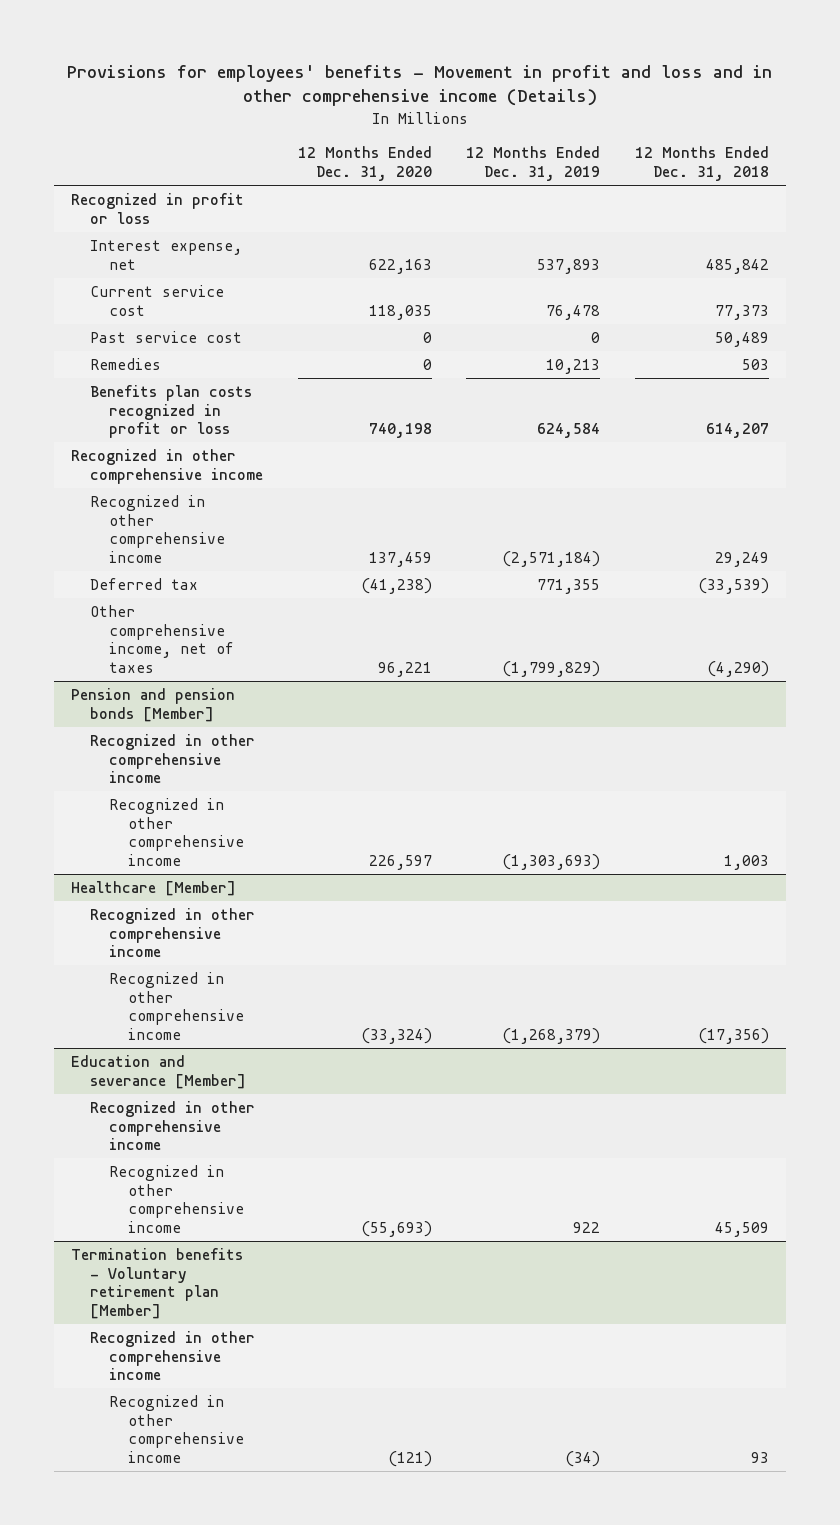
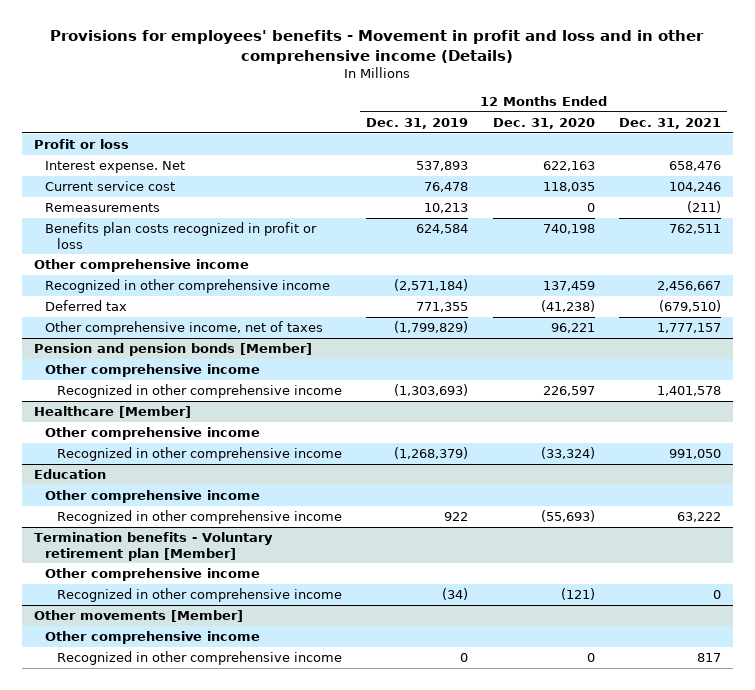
[634,146,769,182] 12 Months Ended Dec. 31, 2018 -> none
none -> [618,117,721,129] Dec. 31, 2021
[70,192,244,224] Recognized in profit or loss -> [33,139,129,150] Profit or loss
[90,239,243,270] Interest expense, net -> [45,161,186,174] Interest expense. Net
[90,330,243,343] Past service cost -> none
[90,357,162,370] Remedies -> [45,203,161,213] Remeasurements
[70,448,264,484] Recognized in other comprehensive income -> [33,259,249,273] Other comprehensive income
[90,733,256,784] Recognized in other comprehensive income -> [45,364,261,378] Other comprehensive income
[90,907,256,958] Recognized in other comprehensive income -> [45,427,261,441] Other comprehensive income
[70,1054,247,1089] Education and severance [Member] -> [33,469,106,480] Education
[90,1100,256,1151] Recognized in other comprehensive income -> [45,490,261,504] Other comprehensive income
[90,1330,256,1381] Recognized in other comprehensive income -> [45,568,261,582] Other comprehensive income
none -> [33,610,243,623] Other movements [Member]
none -> [45,631,261,645] Other comprehensive income
none -> [56,651,342,666] Recognized in other comprehensive income

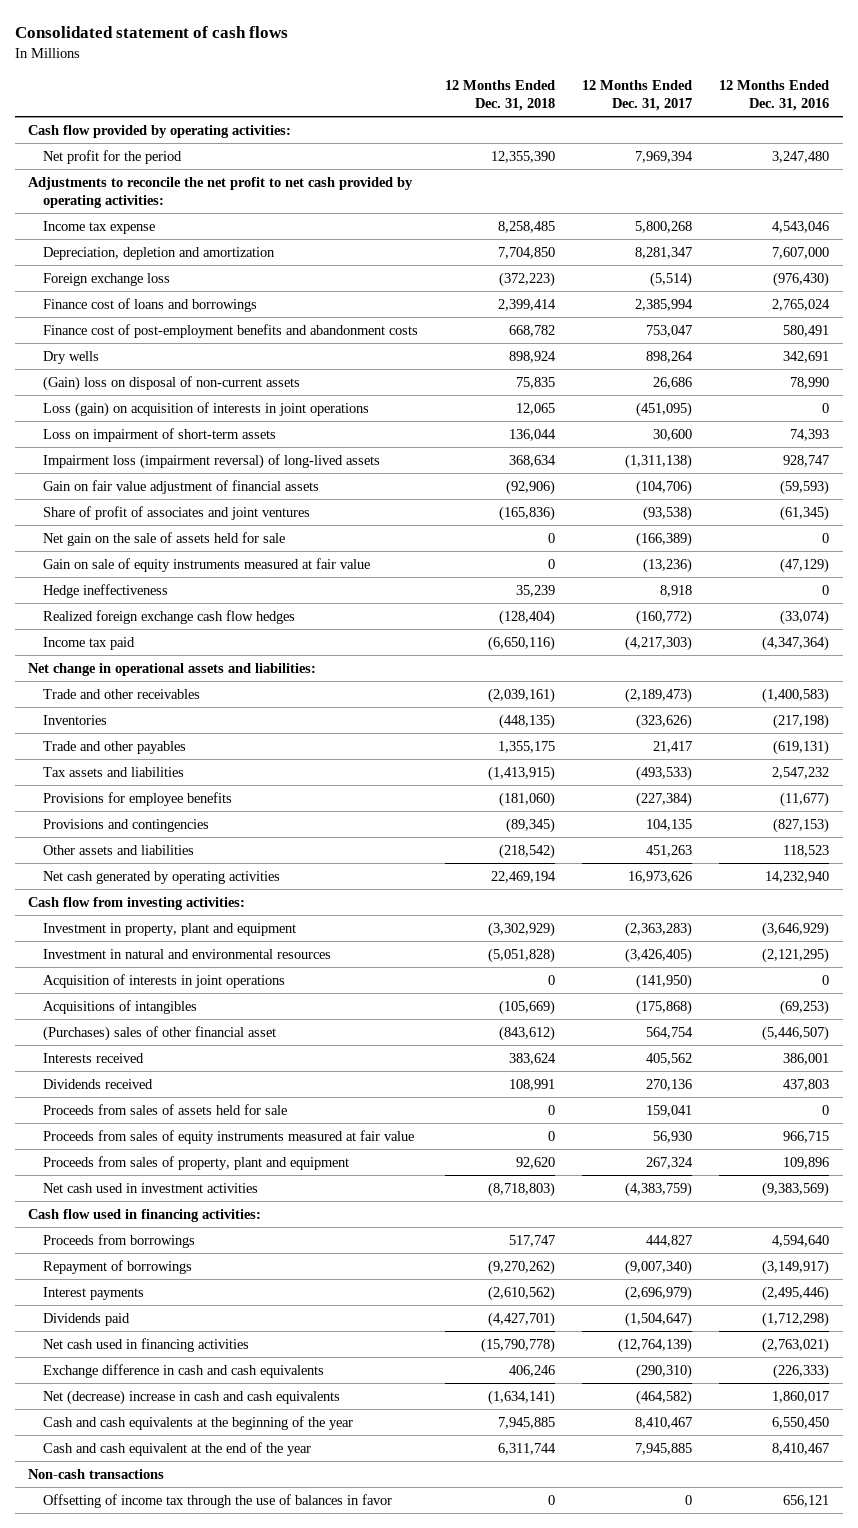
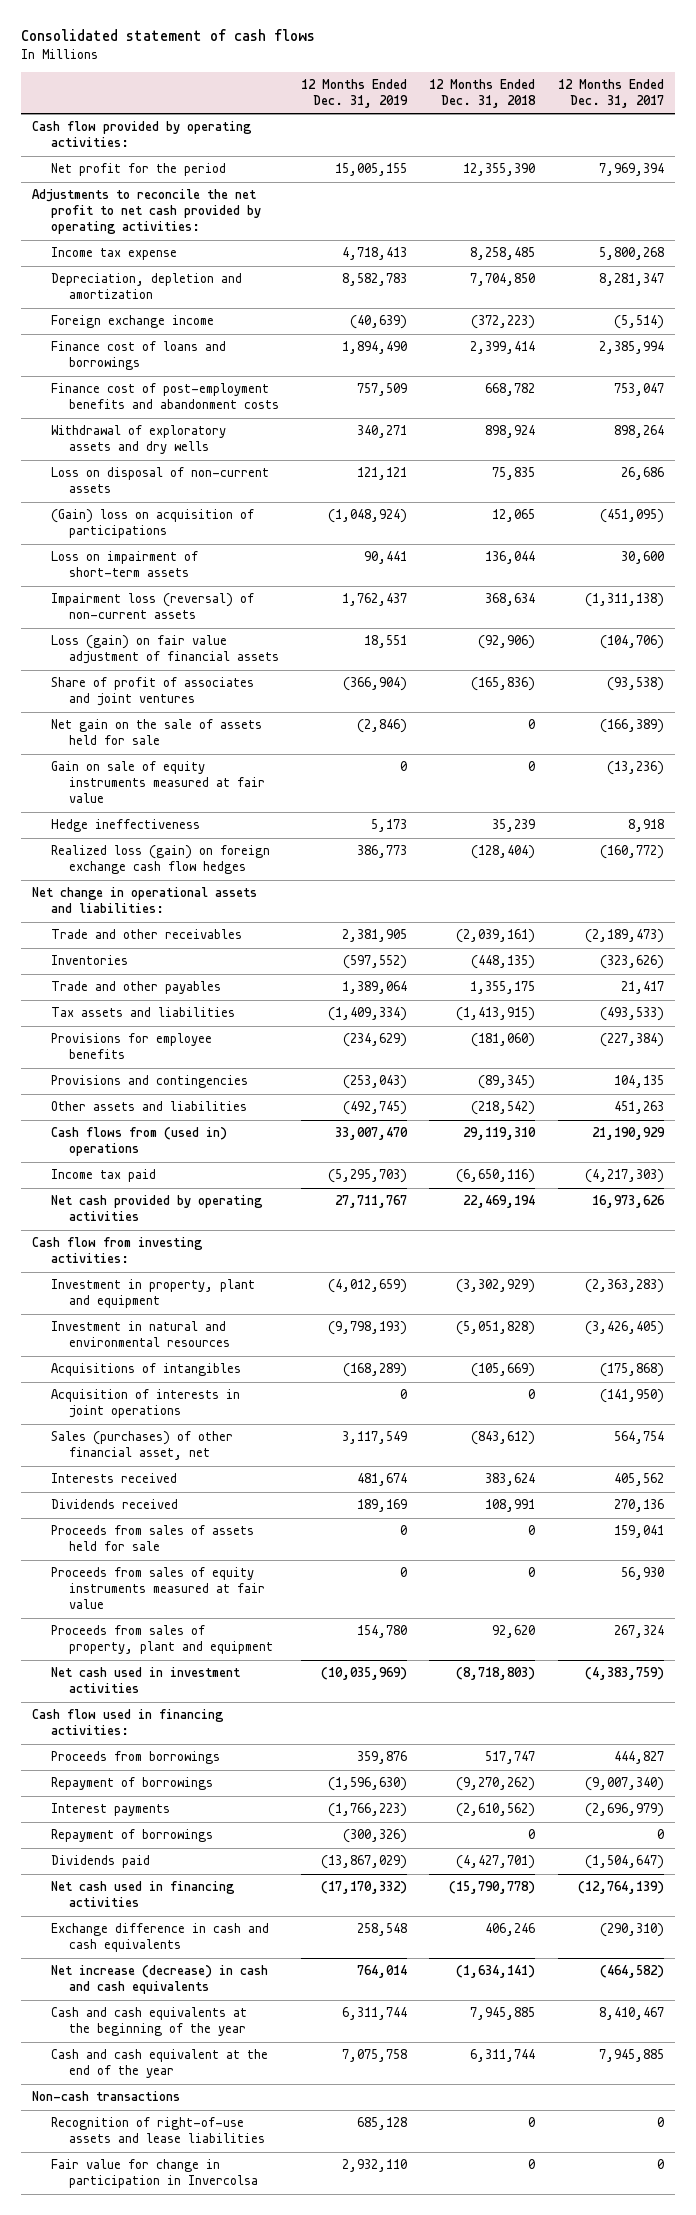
[719,80,830,112] 12 Months Ended Dec. 31, 2016 -> none
none -> [301,78,409,108] 12 Months Ended Dec. 31, 2019
[43,272,171,286] Foreign exchange loss -> [50,315,214,329] Foreign exchange income
[43,350,100,364] Dry wells -> [50,425,226,455] Withdrawal of exploratory assets and dry wells
[43,375,301,391] (Gain) loss on disposal of non-current assets -> [50,467,269,494] Loss on disposal of non-current assets
[43,401,370,417] Loss (gain) on acquisition of interests in joint operations -> [50,509,254,539] (Gain) loss on acquisition of participations
[43,453,381,469] Impairment loss (impairment reversal) of long-lived assets -> [50,593,254,620] Impairment loss (reversal) of non-current assets
[43,479,320,494] Gain on fair value adjustment of financial assets -> [50,635,279,665] Loss (gain) on fair value adjustment of financial assets
[43,609,296,624] Realized foreign exchange cash flow hedges -> [50,845,270,875] Realized loss (gain) on foreign exchange cash flow hedges
none -> [50,1127,227,1157] Cash flows from (used in) operations
[43,636,136,650] Income tax paid -> [50,1169,156,1183] Income tax paid
[43,870,281,884] Net cash generated by operating activities -> [50,1195,263,1222] Net cash provided by operating activities
[43,973,286,988] Acquisition of interests in joint operations -> [50,1389,240,1419] Acquisition of interests in joint operations
[43,1025,277,1041] (Purchases) sales of other financial asset -> [50,1431,233,1461] Sales (purchases) of other financial asset, net
none -> [50,1829,213,1843] Repayment of borrowings
[43,1389,341,1405] Net (decrease) increase in cash and cash equivalents -> [50,1965,268,1995] Net increase (decrease) in cash and cash equivalents
[43,1493,393,1508] Offsetting of income tax through the use of balances in favor -> none
none -> [50,2117,265,2144] Recognition of right-of-use assets and lease liabilities
none -> [50,2159,258,2189] Fair value for change in participation in Invercolsa

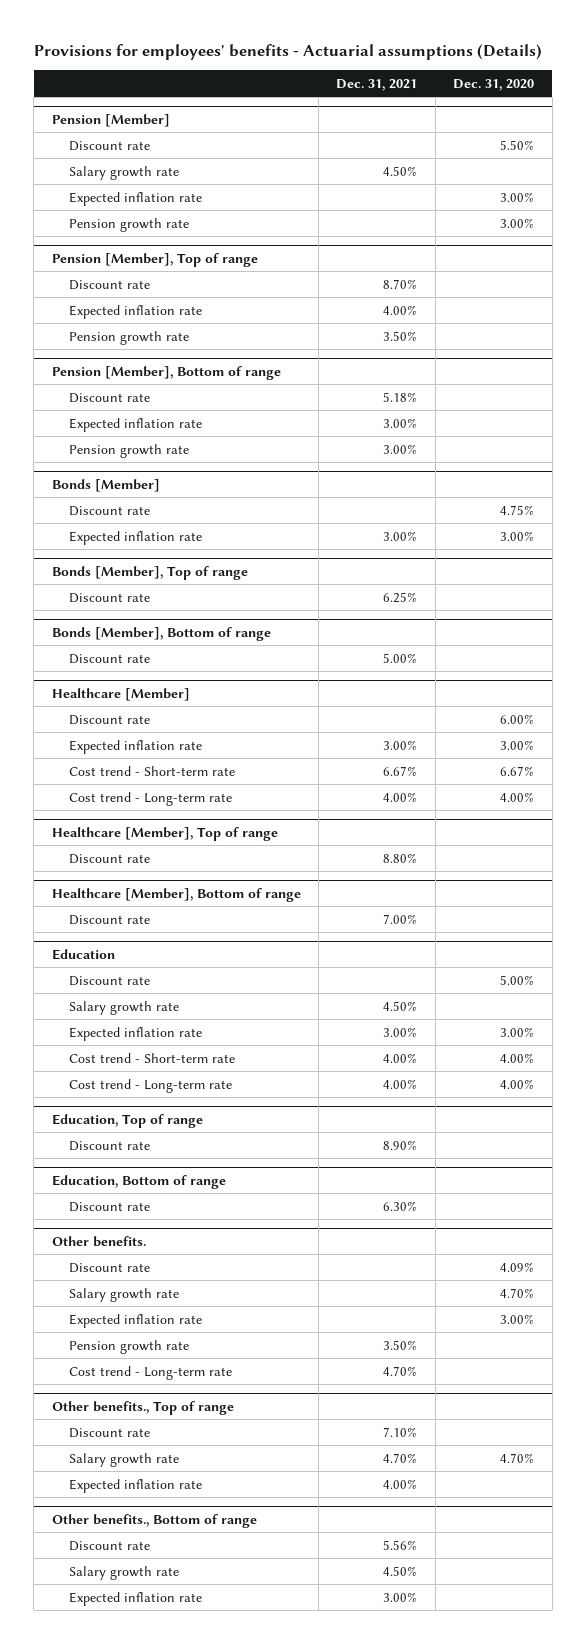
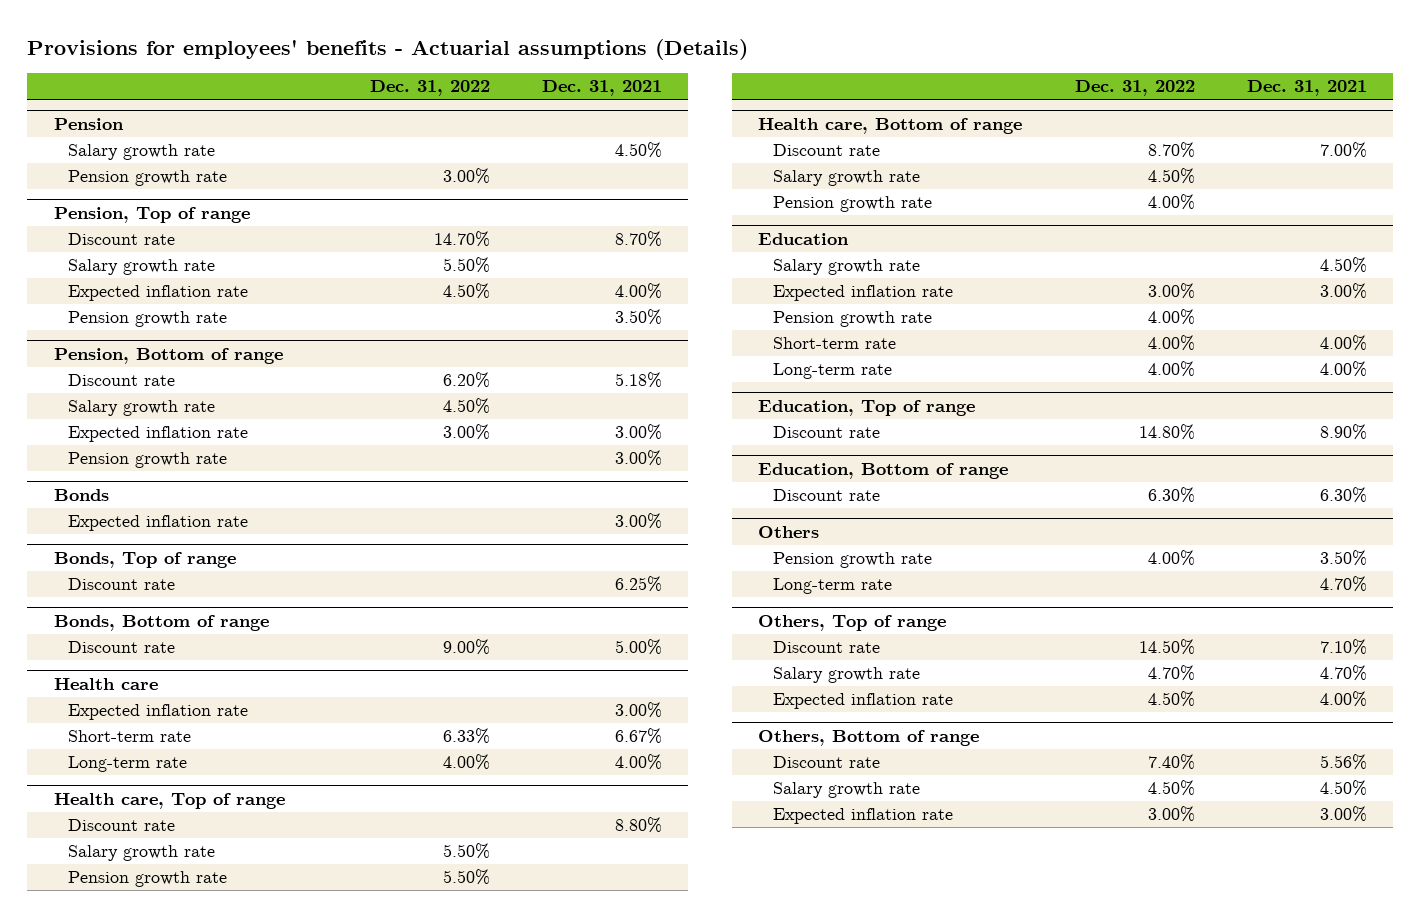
[453,78,535,91] Dec. 31, 2020 -> none
none -> [369,80,490,97] Dec. 31, 2022
[68,140,150,151] Discount rate -> none
[51,113,170,127] Pension [Member] -> [53,117,124,130] Pension
[68,191,202,206] Expected inflation rate -> none
[51,252,258,267] Pension [Member], Top of range -> [53,206,250,223] Pension, Top of range
none -> [68,259,216,276] Salary growth rate
[51,365,281,380] Pension [Member], Bottom of range -> [53,347,283,364] Pension, Bottom of range
none -> [68,400,216,417] Salary growth rate
[68,505,150,516] Discount rate -> none
[51,478,160,492] Bonds [Member] -> [53,488,109,501] Bonds
[51,565,248,580] Bonds [Member], Top of range -> [53,551,236,568] Bonds, Top of range
[51,626,271,641] Bonds [Member], Bottom of range -> [53,614,269,631] Bonds, Bottom of range
[68,714,150,725] Discount rate -> none
[51,687,190,701] Healthcare [Member] -> [53,677,158,690] Health care
[51,826,278,841] Healthcare [Member], Top of range -> none
[68,765,235,776] Cost trend - Short-term rate -> [68,730,192,743] Short-term rate
[68,791,232,806] Cost trend - Long-term rate -> [68,756,188,773] Long-term rate
none -> [53,792,285,809] Health care, Top of range
[51,887,301,902] Healthcare [Member], Bottom of range -> none
none -> [68,845,216,862] Salary growth rate
none -> [68,871,228,888] Pension growth rate
none -> [758,117,1023,134] Health care, Bottom of range
none -> [773,170,921,187] Salary growth rate
none -> [773,196,933,213] Pension growth rate
[68,975,150,986] Discount rate -> none
none -> [773,311,933,328] Pension growth rate
[68,1052,235,1063] Cost trend - Short-term rate -> [773,337,897,350] Short-term rate
[68,1078,232,1093] Cost trend - Long-term rate -> [773,363,893,380] Long-term rate
[68,1262,150,1273] Discount rate -> none
[68,1287,179,1302] Salary growth rate -> none
[68,1313,202,1328] Expected inflation rate -> none
[51,1235,146,1247] Other benefits. -> [758,525,820,538] Others
[68,1365,232,1380] Cost trend - Long-term rate -> [773,578,893,595] Long-term rate
[51,1400,234,1415] Other benefits., Top of range -> [758,614,947,631] Others, Top of range
[51,1513,257,1528] Other benefits., Bottom of range -> [758,729,980,746] Others, Bottom of range

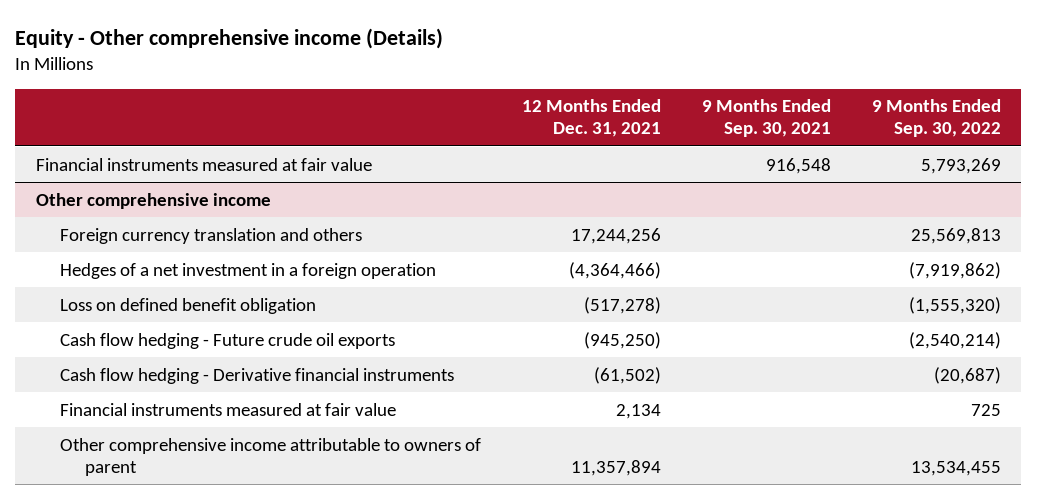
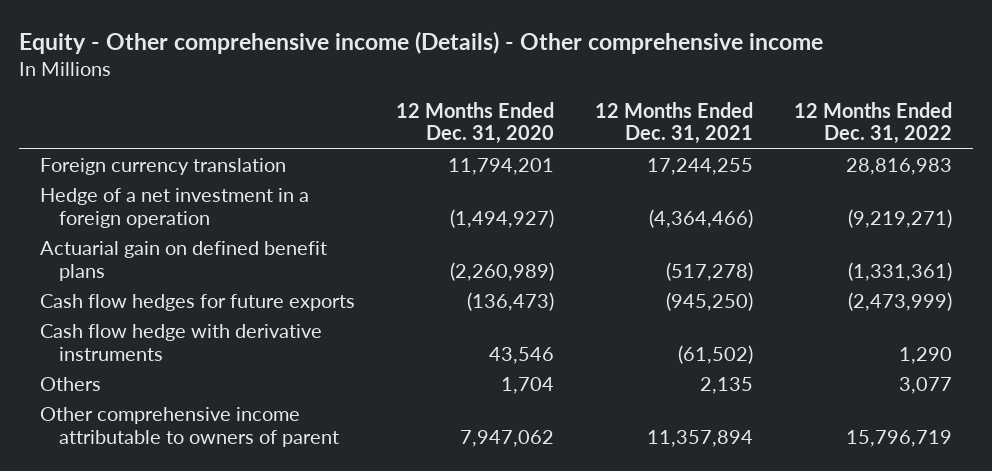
[15,27,444,49] Equity - Other comprehensive income (Details) -> [19,30,824,54] Equity - Other comprehensive income (Details) - Other comprehensive income
[702,99,832,138] 9 Months Ended Sep. 30, 2021 -> none
[871,99,1001,138] 9 Months Ended Sep. 30, 2022 -> none
none -> [396,101,555,145] 12 Months Ended Dec. 31, 2020
none -> [794,101,953,145] 12 Months Ended Dec. 31, 2022
[35,157,372,171] Financial instruments measured at fair value -> none
[35,192,271,209] Other comprehensive income -> none
[60,402,397,416] Financial instruments measured at fair value -> none
[60,227,363,244] Foreign currency translation and others -> [39,158,286,176] Foreign currency translation
[571,227,662,244] 17,244,256 -> [647,158,754,176] 17,244,255
[60,262,437,279] Hedges of a net investment in a foreign operation -> [39,188,309,228] Hedge of a net investment in a foreign operation
[60,297,317,314] Loss on defined benefit obligation -> [39,241,327,281] Actuarial gain on defined benefit plans
[60,332,396,349] Cash flow hedging - Future crude oil exports -> [39,294,355,312] Cash flow hedges for future exports
[60,367,455,384] Cash flow hedging - Derivative financial instruments -> [39,324,322,361] Cash flow hedge with derivative instruments
none -> [39,377,101,392] Others

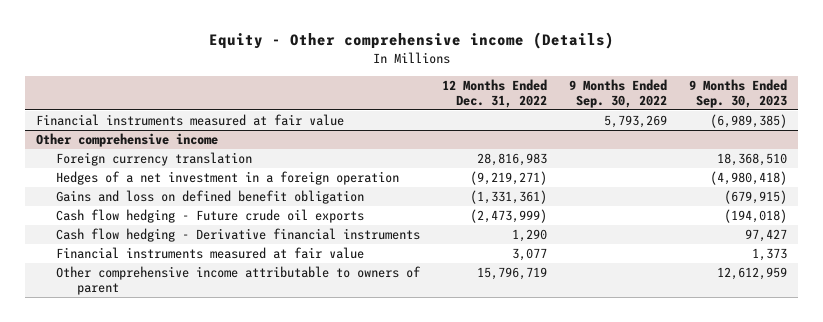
[19,30,824,54] Equity - Other comprehensive income (Details) - Other comprehensive income -> [208,32,614,50] Equity - Other comprehensive income (Details)
[396,101,555,145] 12 Months Ended Dec. 31, 2020 -> none
[595,101,754,145] 12 Months Ended Dec. 31, 2021 -> none
none -> [569,78,668,108] 9 Months Ended Sep. 30, 2022
none -> [689,78,788,108] 9 Months Ended Sep. 30, 2023
none -> [35,114,344,127] Financial instruments measured at fair value
none -> [35,133,218,148] Other comprehensive income
[39,188,309,228] Hedge of a net investment in a foreign operation -> [56,171,400,186] Hedges of a net investment in a foreign operation
[39,241,327,281] Actuarial gain on defined benefit plans -> [56,190,365,205] Gains and loss on defined benefit obligation
[39,294,355,312] Cash flow hedges for future exports -> [56,209,365,224] Cash flow hedging - Future crude oil exports
[39,324,322,361] Cash flow hedge with derivative instruments -> [56,228,421,243] Cash flow hedging - Derivative financial instruments
[39,377,101,392] Others -> [56,247,365,260] Financial instruments measured at fair value

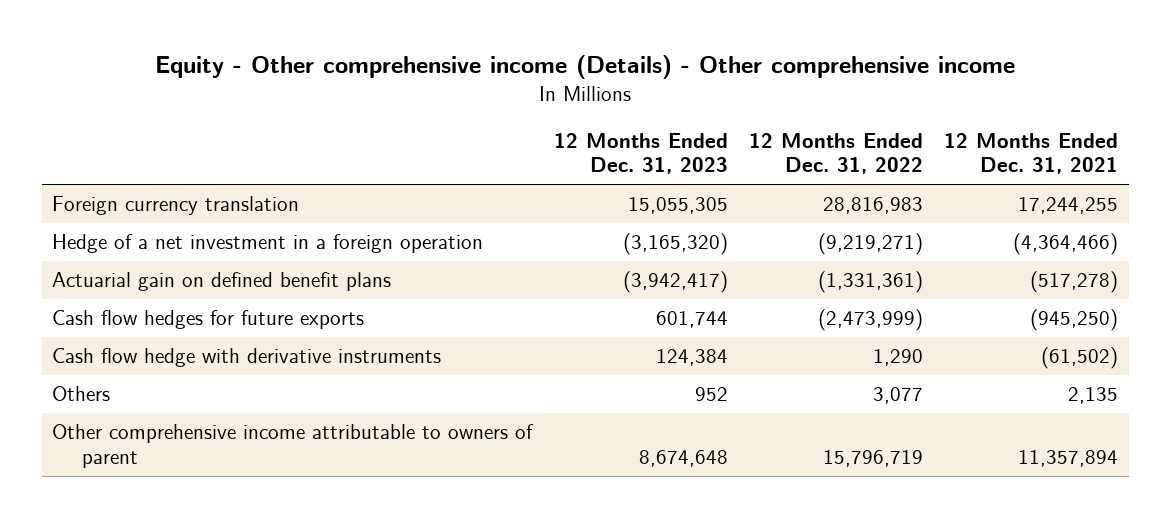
[208,32,614,50] Equity - Other comprehensive income (Details) -> [155,55,1016,80] Equity - Other comprehensive income (Details) - Other comprehensive income
[569,78,668,108] 9 Months Ended Sep. 30, 2022 -> none
[689,78,788,108] 9 Months Ended Sep. 30, 2023 -> none
none -> [553,132,728,175] 12 Months Ended Dec. 31, 2023
none -> [944,132,1119,175] 12 Months Ended Dec. 31, 2021
[35,114,344,127] Financial instruments measured at fair value -> none
[35,133,218,148] Other comprehensive income -> none
[56,171,400,186] Hedges of a net investment in a foreign operation -> [52,234,484,254] Hedge of a net investment in a foreign operation
[56,190,365,205] Gains and loss on defined benefit obligation -> [52,272,392,292] Actuarial gain on defined benefit plans
[56,209,365,224] Cash flow hedging - Future crude oil exports -> [52,310,365,330] Cash flow hedges for future exports
[56,228,421,243] Cash flow hedging - Derivative financial instruments -> [52,348,442,368] Cash flow hedge with derivative instruments
[56,247,365,260] Financial instruments measured at fair value -> [52,386,111,402] Others

